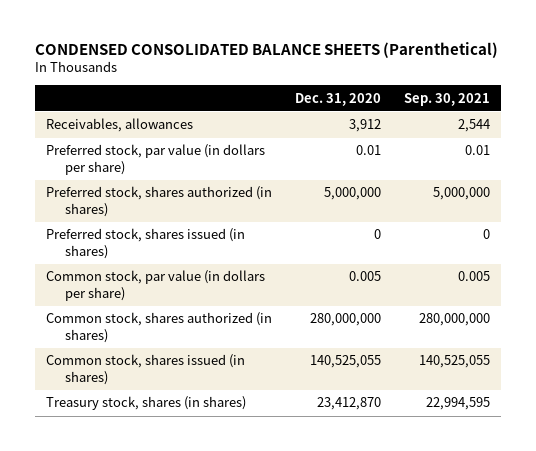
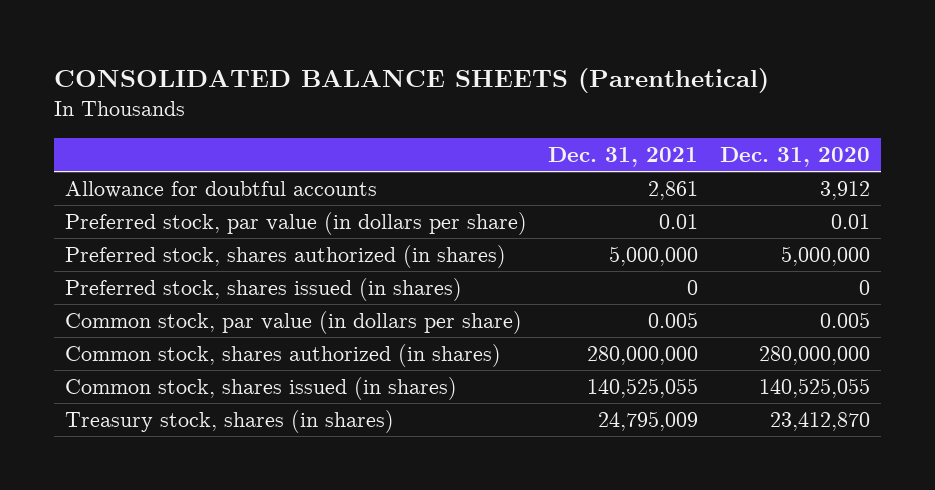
[34,41,498,58] CONDENSED CONSOLIDATED BALANCE SHEETS (Parenthetical) -> [53,68,769,94] CONSOLIDATED BALANCE SHEETS (Parenthetical)
[403,92,490,106] Sep. 30, 2021 -> none
none -> [548,146,699,167] Dec. 31, 2021
[46,118,194,133] Receivables, allowances -> [64,181,377,199] Allowance for doubtful accounts

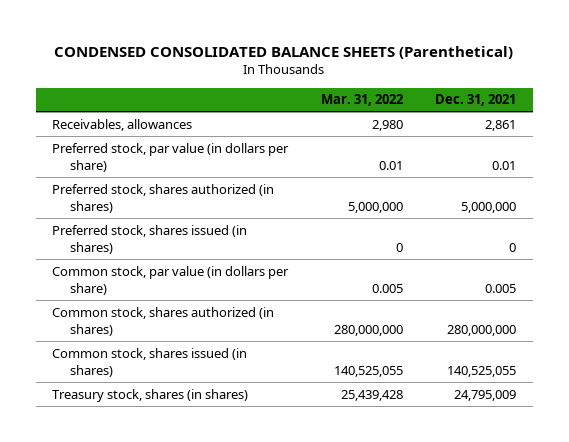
[53,68,769,94] CONSOLIDATED BALANCE SHEETS (Parenthetical) -> [54,45,514,59] CONDENSED CONSOLIDATED BALANCE SHEETS (Parenthetical)
[720,146,871,167] Dec. 31, 2020 -> none
none -> [320,94,403,107] Mar. 31, 2022
[64,181,377,199] Allowance for doubtful accounts -> [52,118,193,131] Receivables, allowances

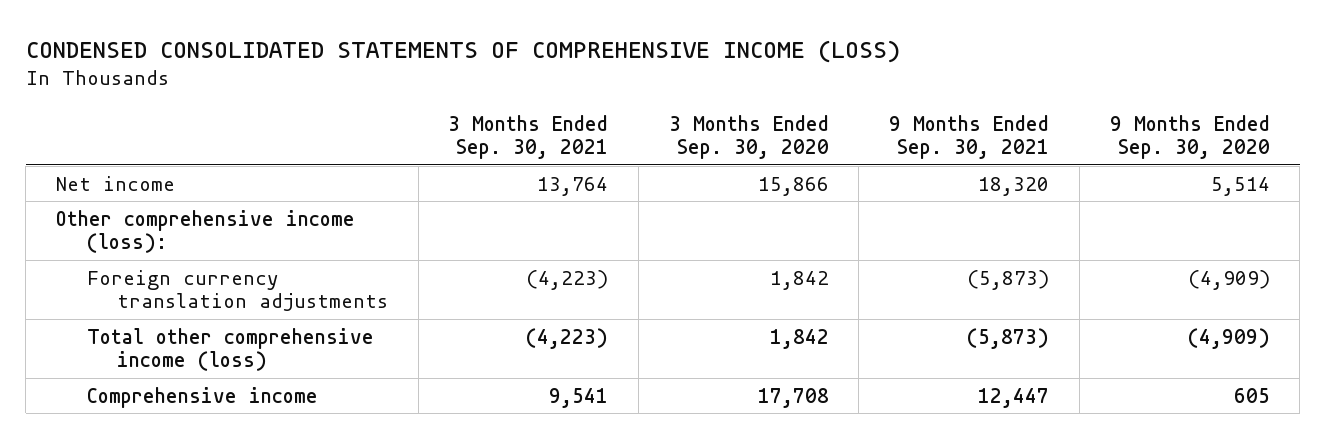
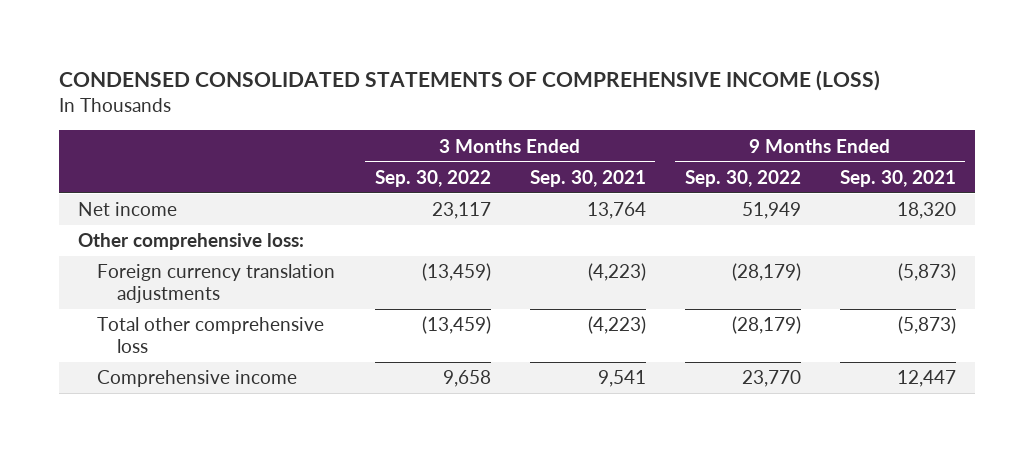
[668,114,829,160] 3 Months Ended Sep. 30, 2020 -> none
[1109,114,1270,160] 9 Months Ended Sep. 30, 2020 -> none
none -> [374,169,491,187] Sep. 30, 2022
none -> [684,169,801,187] Sep. 30, 2022
[56,209,356,254] Other comprehensive income (loss): -> [78,233,305,251] Other comprehensive loss:
[86,327,374,372] Total other comprehensive income (loss) -> [97,317,325,354] Total other comprehensive loss

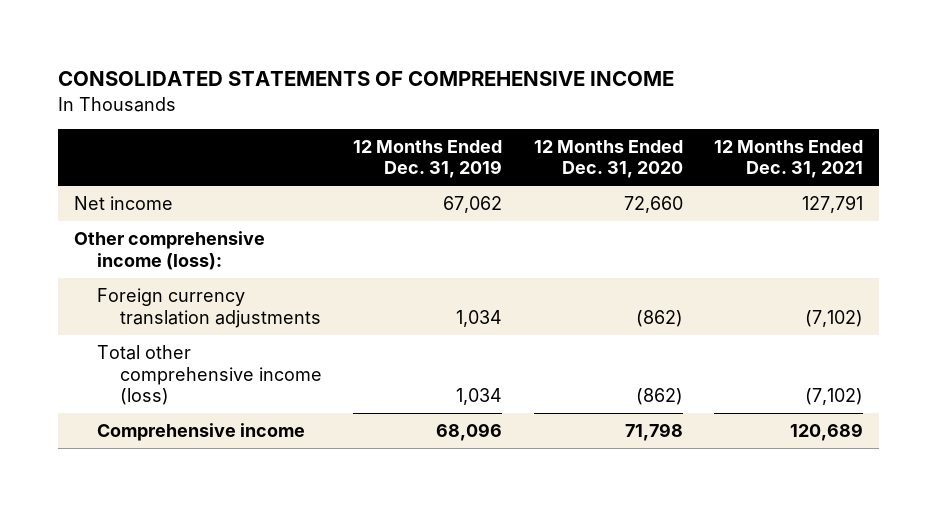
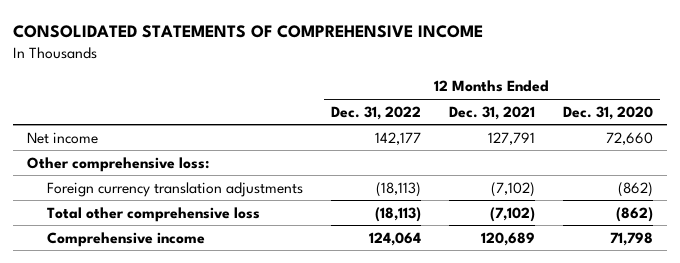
[353,139,503,179] 12 Months Ended Dec. 31, 2019 -> none
none -> [330,105,421,120] Dec. 31, 2022
[74,231,266,270] Other comprehensive income (loss): -> [27,156,210,172] Other comprehensive loss:
[97,345,323,406] Total other comprehensive income (loss) -> [46,206,260,222] Total other comprehensive loss

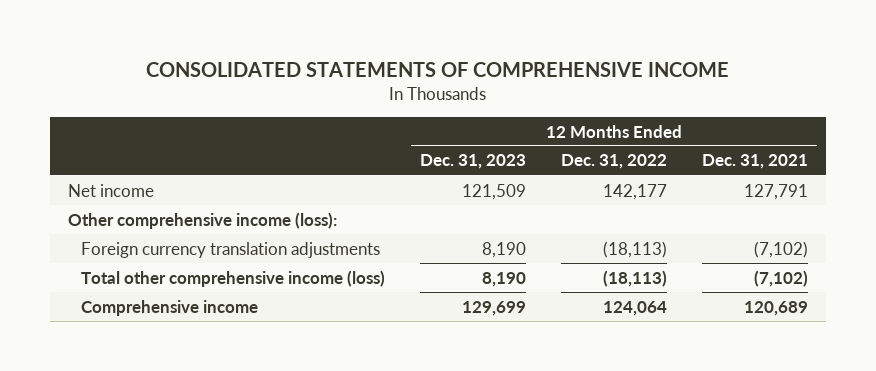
[562,105,653,120] Dec. 31, 2020 -> none
none -> [420,154,527,170] Dec. 31, 2023
[27,156,210,172] Other comprehensive loss: -> [67,211,337,229] Other comprehensive income (loss):
[46,206,260,222] Total other comprehensive loss -> [81,269,386,287] Total other comprehensive income (loss)

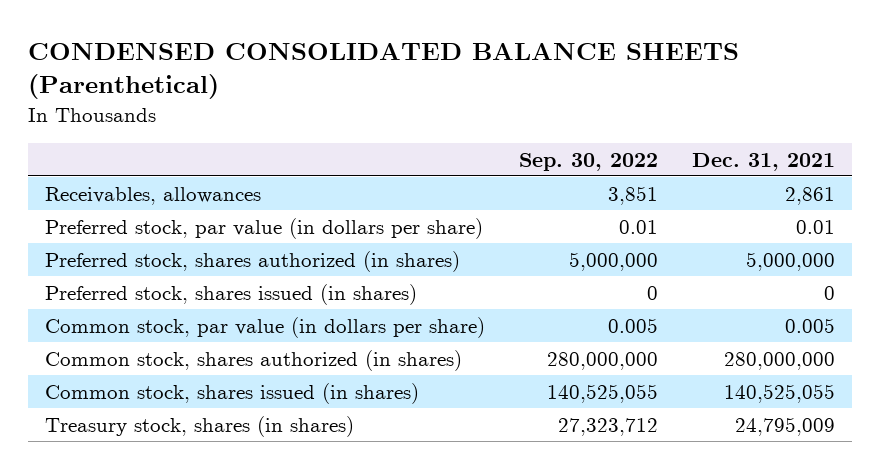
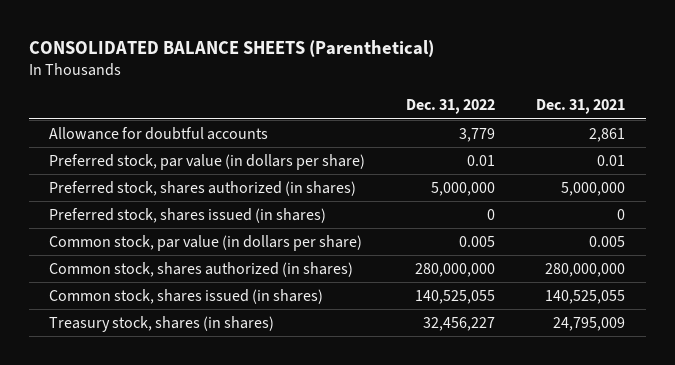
[27,43,739,100] CONDENSED CONSOLIDATED BALANCE SHEETS (Parenthetical) -> [28,39,434,57] CONSOLIDATED BALANCE SHEETS (Parenthetical)
[518,152,658,171] Sep. 30, 2022 -> none
none -> [406,99,496,115] Dec. 31, 2022
[44,186,261,205] Receivables, allowances -> [49,126,269,140] Allowance for doubtful accounts

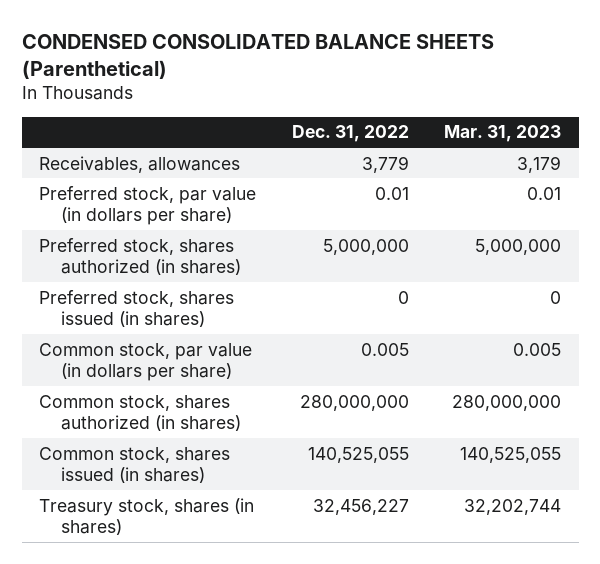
[28,39,434,57] CONSOLIDATED BALANCE SHEETS (Parenthetical) -> [21,33,494,79] CONDENSED CONSOLIDATED BALANCE SHEETS (Parenthetical)
[536,99,626,115] Dec. 31, 2021 -> none
none -> [443,125,561,143] Mar. 31, 2023
[49,126,269,140] Allowance for doubtful accounts -> [39,155,241,173] Receivables, allowances

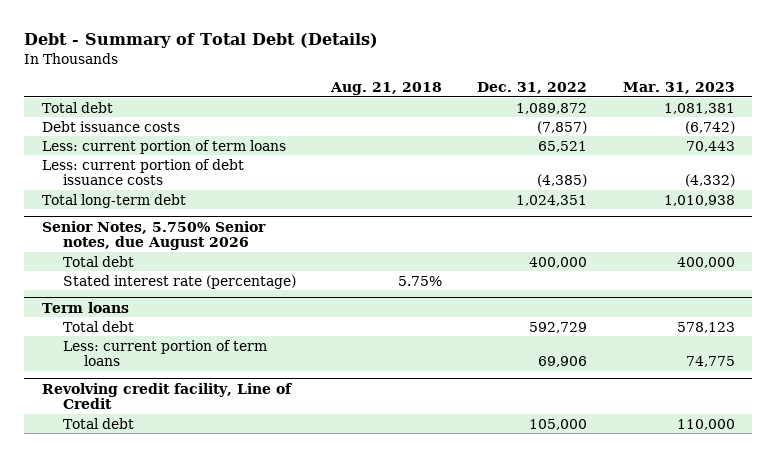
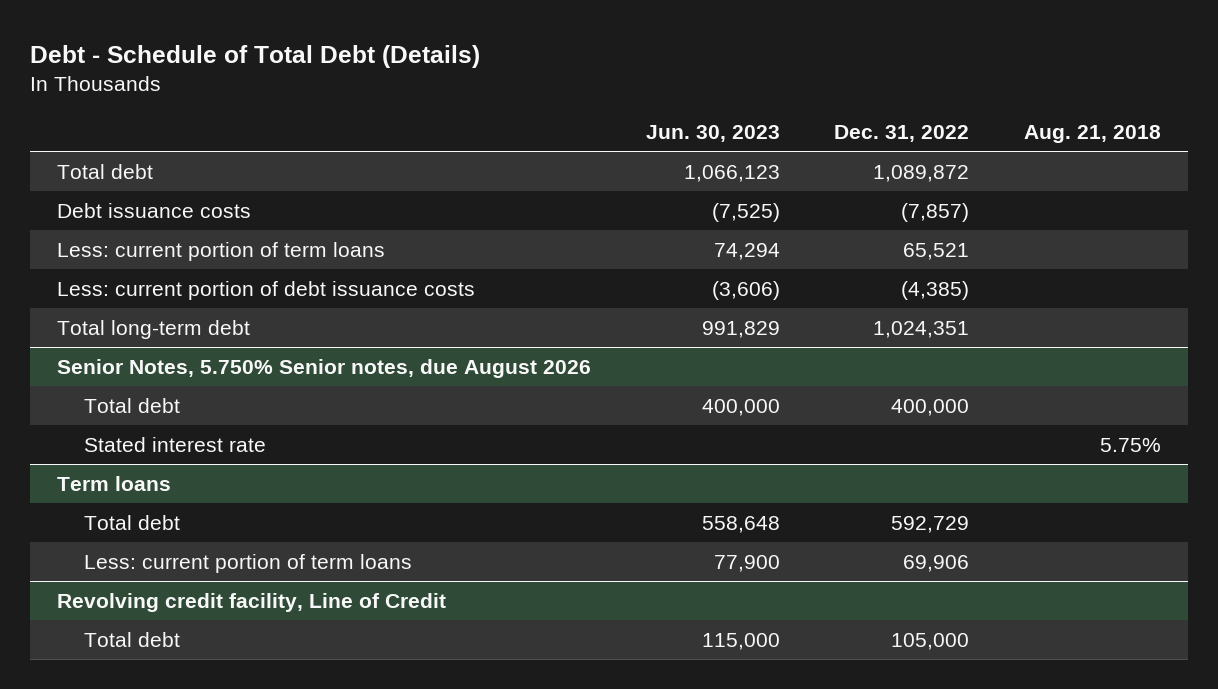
[24,33,379,49] Debt - Summary of Total Debt (Details) -> [29,44,480,68] Debt - Schedule of Total Debt (Details)
[622,82,735,95] Mar. 31, 2023 -> none
none -> [645,125,780,143] Jun. 30, 2023
[63,274,297,289] Stated interest rate (percentage) -> [83,436,266,452] Stated interest rate

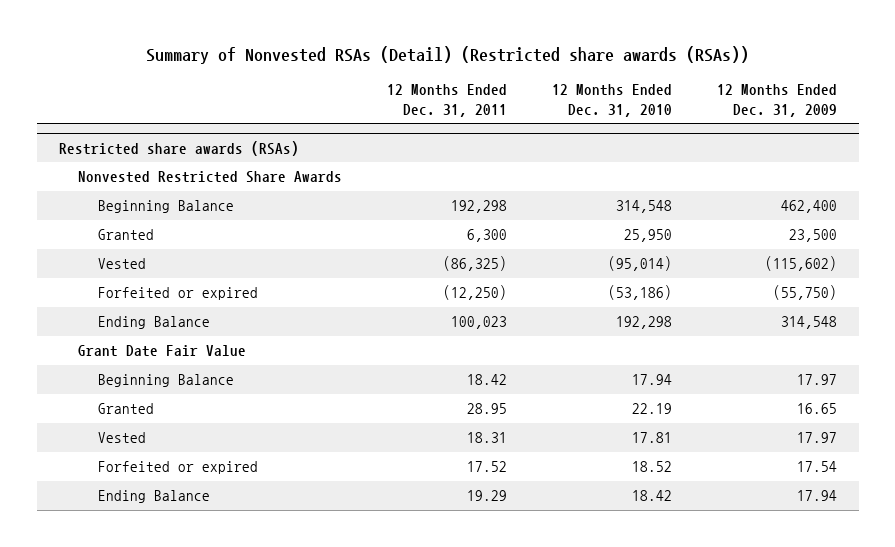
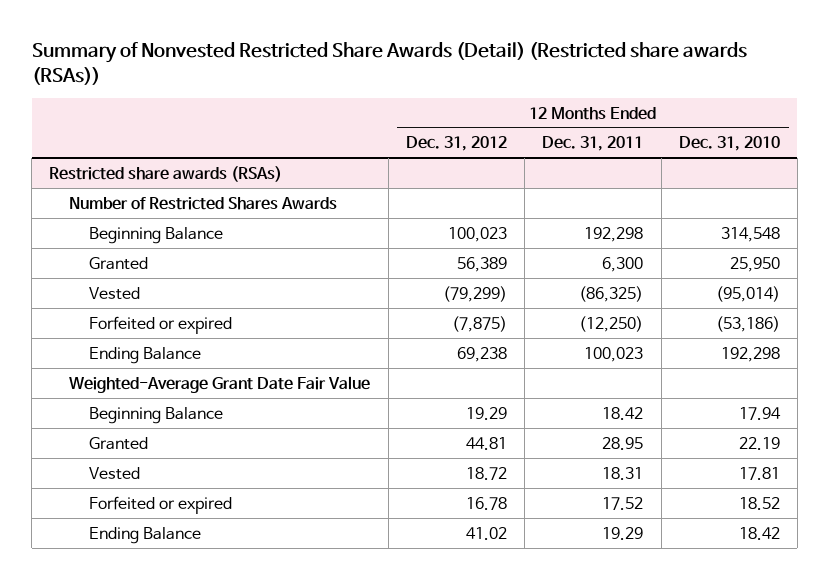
[145,46,749,65] Summary of Nonvested RSAs (Detail) (Restricted share awards (RSAs)) -> [31,41,747,85] Summary of Nonvested Restricted Share Awards (Detail) (Restricted share awards (RSAs))
[716,84,837,117] 12 Months Ended Dec. 31, 2009 -> none
none -> [405,136,507,152] Dec. 31, 2012
[78,171,343,184] Nonvested Restricted Share Awards -> [69,196,338,210] Number of Restricted Shares Awards
[78,345,247,358] Grant Date Fair Value -> [69,375,371,393] Weighted-Average Grant Date Fair Value

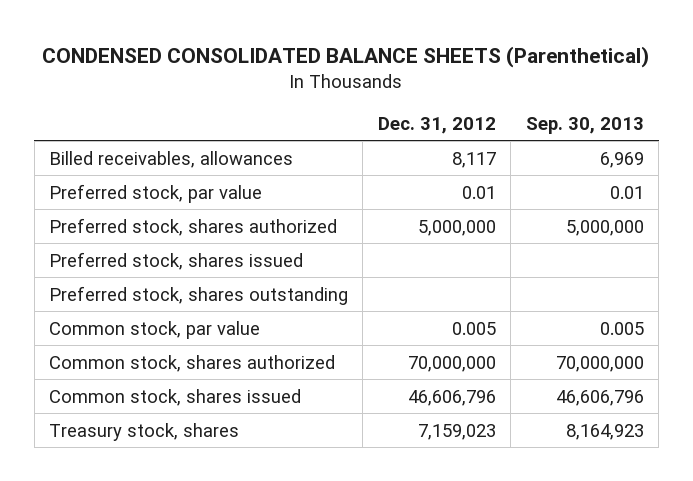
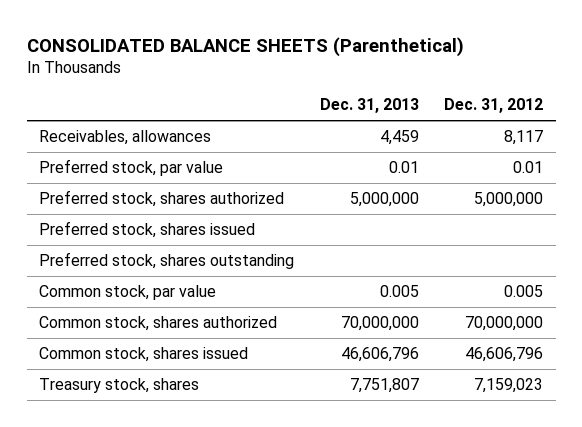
[42,45,650,68] CONDENSED CONSOLIDATED BALANCE SHEETS (Parenthetical) -> [26,36,464,57] CONSOLIDATED BALANCE SHEETS (Parenthetical)
[525,116,644,134] Sep. 30, 2013 -> none
none -> [319,98,419,114] Dec. 31, 2013
[49,150,294,168] Billed receivables, allowances -> [39,130,212,146] Receivables, allowances

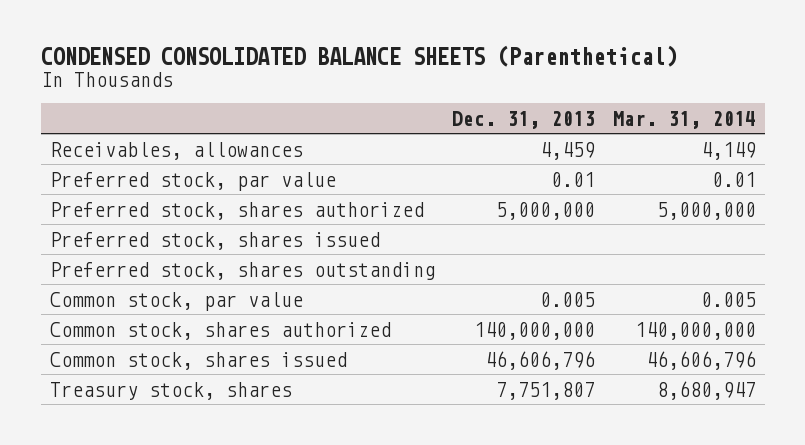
[26,36,464,57] CONSOLIDATED BALANCE SHEETS (Parenthetical) -> [40,45,677,68] CONDENSED CONSOLIDATED BALANCE SHEETS (Parenthetical)
[444,98,544,114] Dec. 31, 2012 -> none
none -> [612,110,756,129] Mar. 31, 2014
[340,316,419,332] 70,000,000 -> [474,321,596,340] 140,000,000

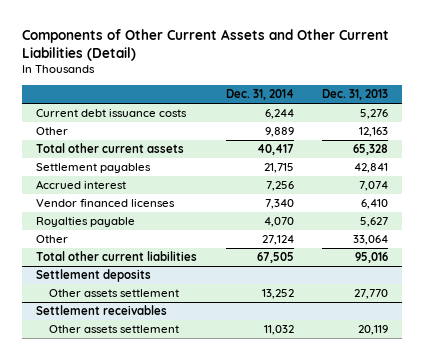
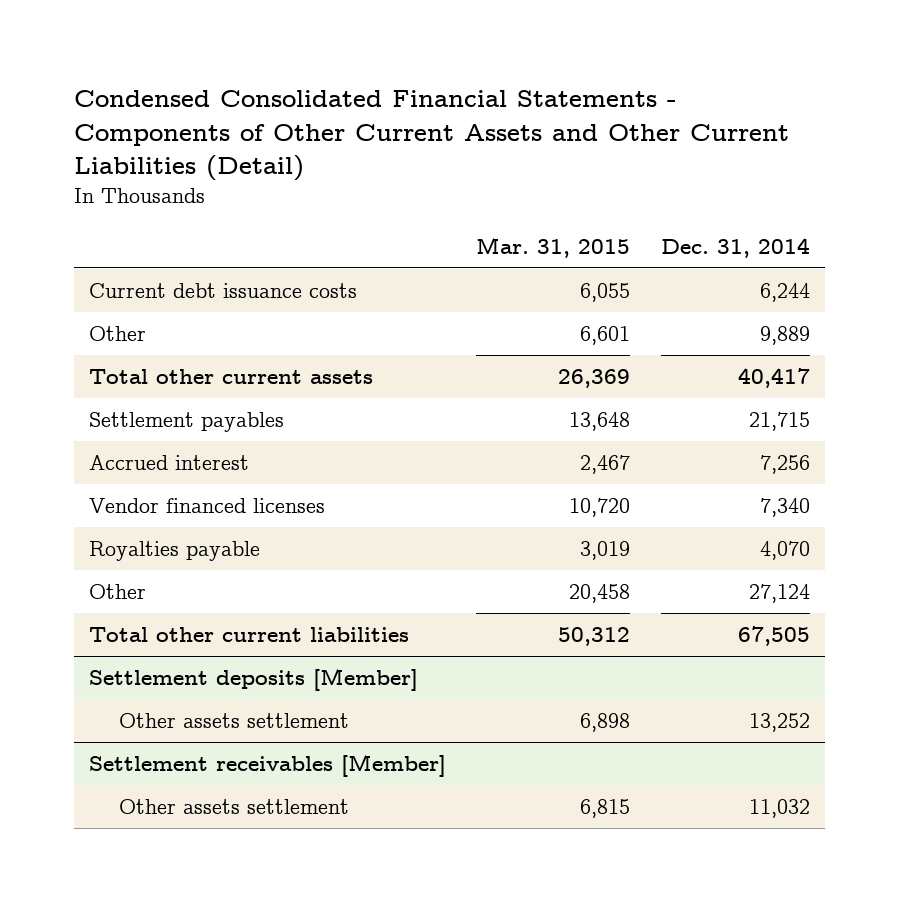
[21,28,389,61] Components of Other Current Assets and Other Current Liabilities (Detail) -> [74,90,790,182] Condensed Consolidated Financial Statements - Components of Other Current Assets and Other Current Liabilities (Detail)
[322,89,389,101] Dec. 31, 2013 -> none
none -> [476,236,631,258] Mar. 31, 2015
[35,269,151,283] Settlement deposits -> [89,668,419,692] Settlement deposits [Member]
[35,305,167,316] Settlement receivables -> [89,754,447,778] Settlement receivables [Member]

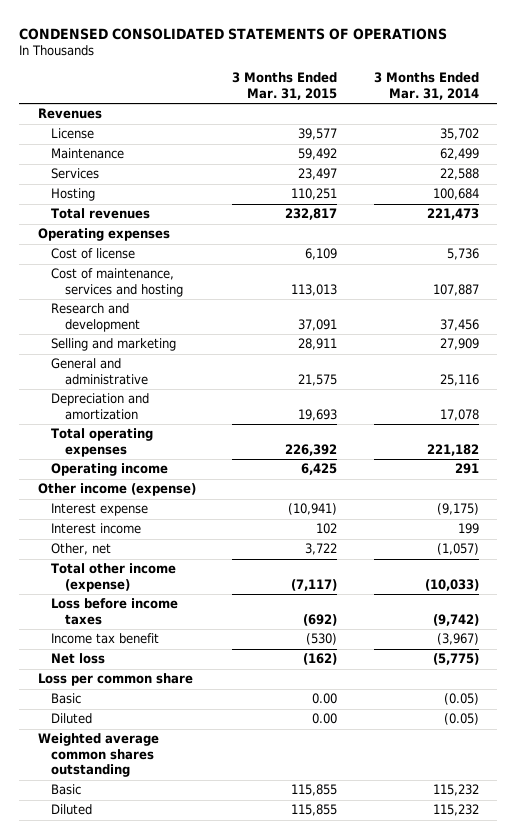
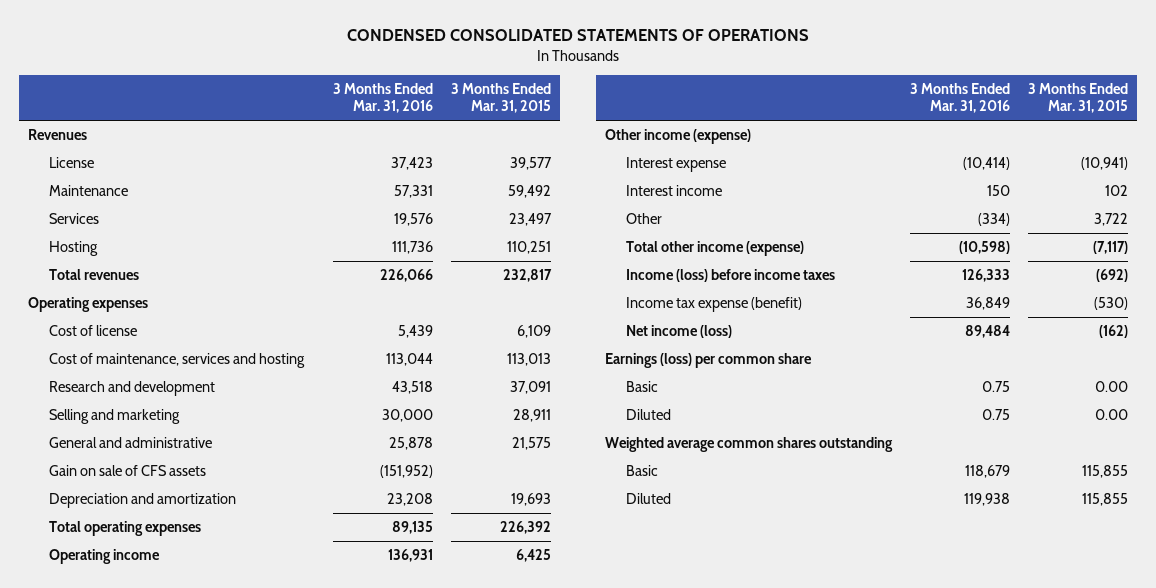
[373,72,479,100] 3 Months Ended Mar. 31, 2014 -> none
none -> [332,82,433,114] 3 Months Ended Mar. 31, 2016
none -> [48,464,206,476] Gain on sale of CFS assets
[51,543,112,556] Other, net -> [625,212,662,224] Other
[51,598,179,625] Loss before income taxes -> [625,268,835,282] Income (loss) before income taxes
[51,633,160,645] Income tax benefit -> [625,296,802,312] Income tax expense (benefit)
[51,653,106,665] Net loss -> [625,324,732,338] Net income (loss)
[37,673,193,687] Loss per common share -> [605,352,813,368] Earnings (loss) per common share

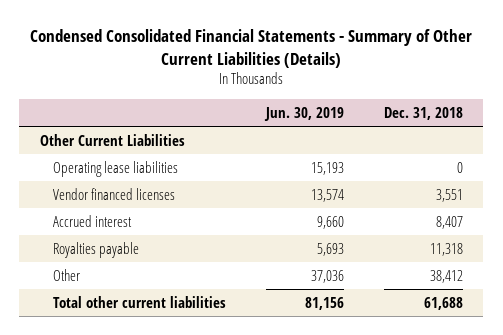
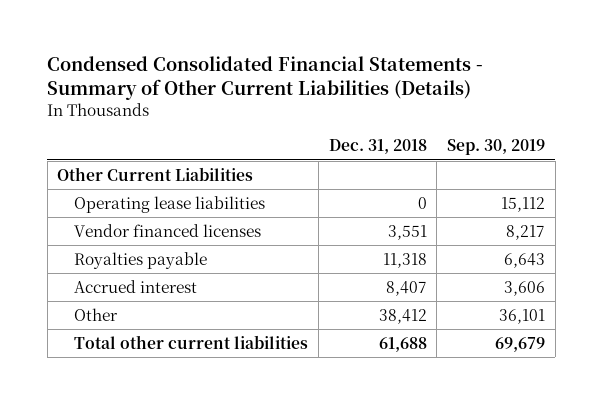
[264,106,345,121] Jun. 30, 2019 -> none
none -> [446,139,545,156] Sep. 30, 2019
[52,214,132,227] Accrued interest -> [74,279,198,293] Accrued interest

